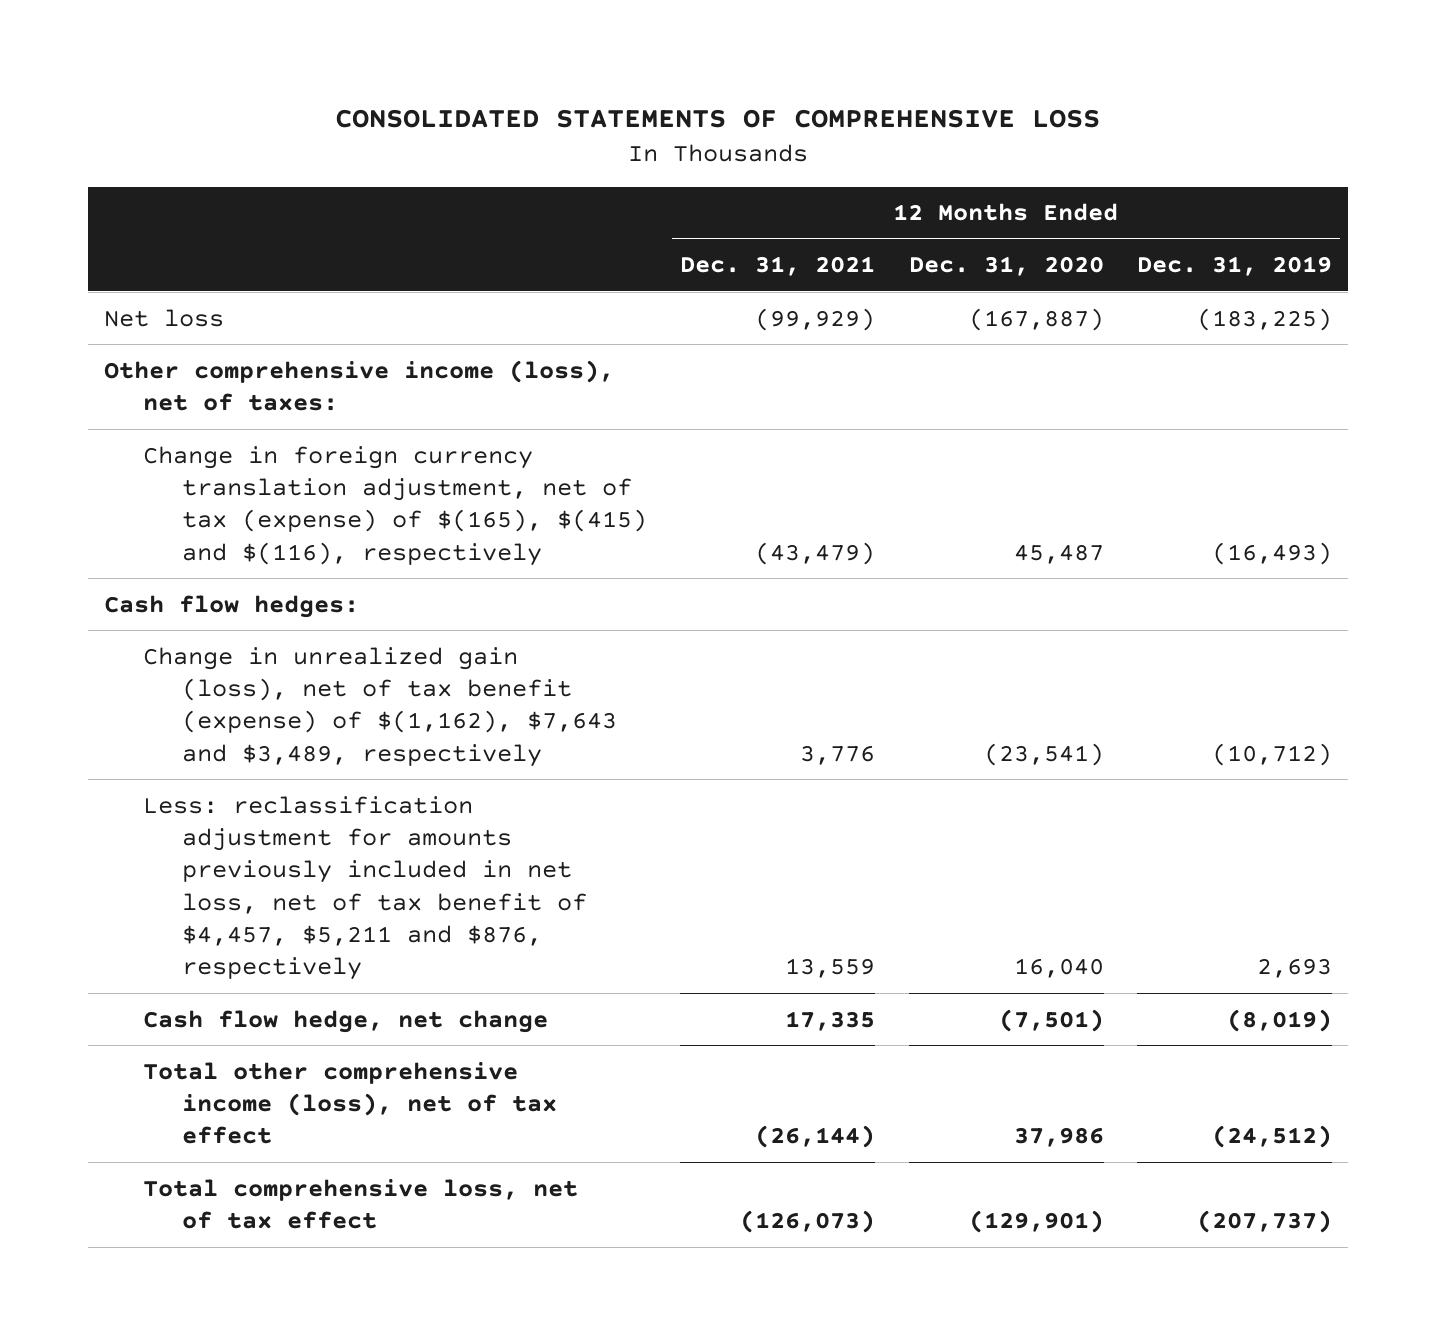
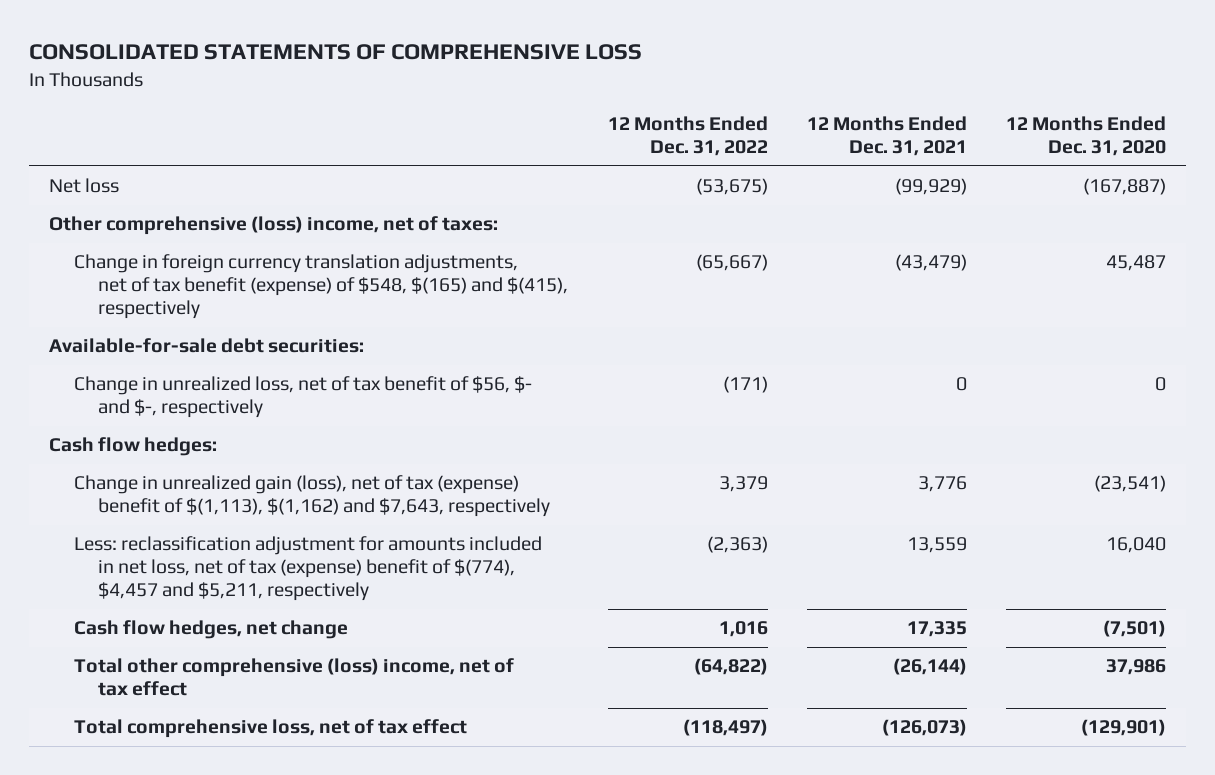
[1136,256,1332,277] Dec. 31, 2019 -> none
none -> [607,116,768,157] 12 Months Ended Dec. 31, 2022
[104,359,615,411] Other comprehensive income (loss), net of taxes: -> [48,216,498,236] Other comprehensive (loss) income, net of taxes:
[143,445,648,566] Change in foreign currency translation adjustment, net of tax (expense) of $(165), $(415) and $(116), respectively -> [73,254,569,320] Change in foreign currency translation adjustments, net of tax benefit (expense) of $548, $(165) and $(415), respectively
none -> [48,338,364,354] Available-for-sale debt securities:
none -> [73,376,532,419] Change in unrealized loss, net of tax benefit of $56, $- and $-, respectively
[143,646,618,767] Change in unrealized gain (loss), net of tax benefit (expense) of $(1,162), $7,643 and $3,489, respectively -> [73,475,551,518] Change in unrealized gain (loss), net of tax (expense) benefit of $(1,113), $(1,162) and $7,643, respectively
[143,795,588,981] Less: reclassification adjustment for amounts previously included in net loss, net of tax benefit of $4,457, $5,211 and $876, respectively -> [73,536,542,602] Less: reclassification adjustment for amounts included in net loss, net of tax (expense) benefit of $(774), $4,457 and $5,211, respectively
[143,1009,549,1033] Cash flow hedge, net change -> [73,620,348,640] Cash flow hedges, net change
[143,1061,558,1145] Total other comprehensive income (loss), net of tax effect -> [73,658,514,697] Total other comprehensive (loss) income, net of tax effect

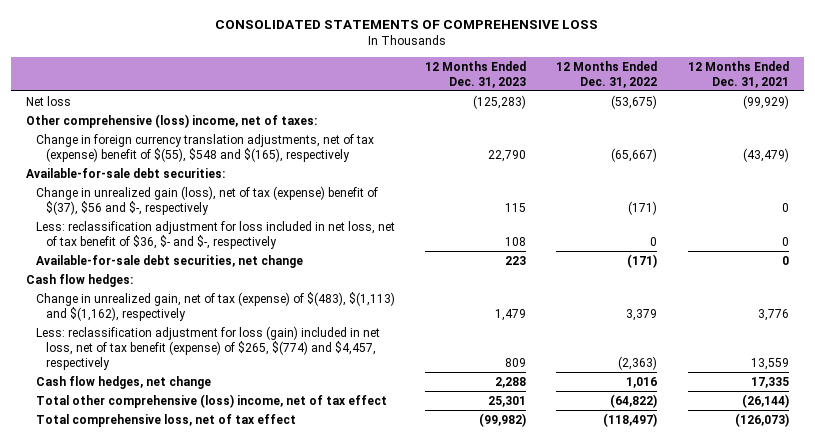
[1006,116,1167,157] 12 Months Ended Dec. 31, 2020 -> none
none -> [425,60,527,88] 12 Months Ended Dec. 31, 2023
[73,254,569,320] Change in foreign currency translation adjustments, net of tax benefit (expense) of $548, $(165) and $(415), respectively -> [35,133,374,162] Change in foreign currency translation adjustments, net of tax (expense) benefit of $(55), $548 and $(165), respectively
[73,376,532,419] Change in unrealized loss, net of tax benefit of $56, $- and $-, respectively -> [35,185,378,215] Change in unrealized gain (loss), net of tax (expense) benefit of $(37), $56 and $-, respectively
none -> [35,220,395,249] Less: reclassification adjustment for loss included in net loss, net of tax benefit of $36, $- and $-, respectively
none -> [35,254,303,268] Available-for-sale debt securities, net change
[73,475,551,518] Change in unrealized gain (loss), net of tax (expense) benefit of $(1,113), $(1,162) and $7,643, respectively -> [35,291,395,321] Change in unrealized gain, net of tax (expense) of $(483), $(1,113) and $(1,162), respectively
[73,536,542,602] Less: reclassification adjustment for amounts included in net loss, net of tax (expense) benefit of $(774), $4,457 and $5,211, respectively -> [35,325,380,370] Less: reclassification adjustment for loss (gain) included in net loss, net of tax benefit (expense) of $265, $(774) and $4,457, respectively

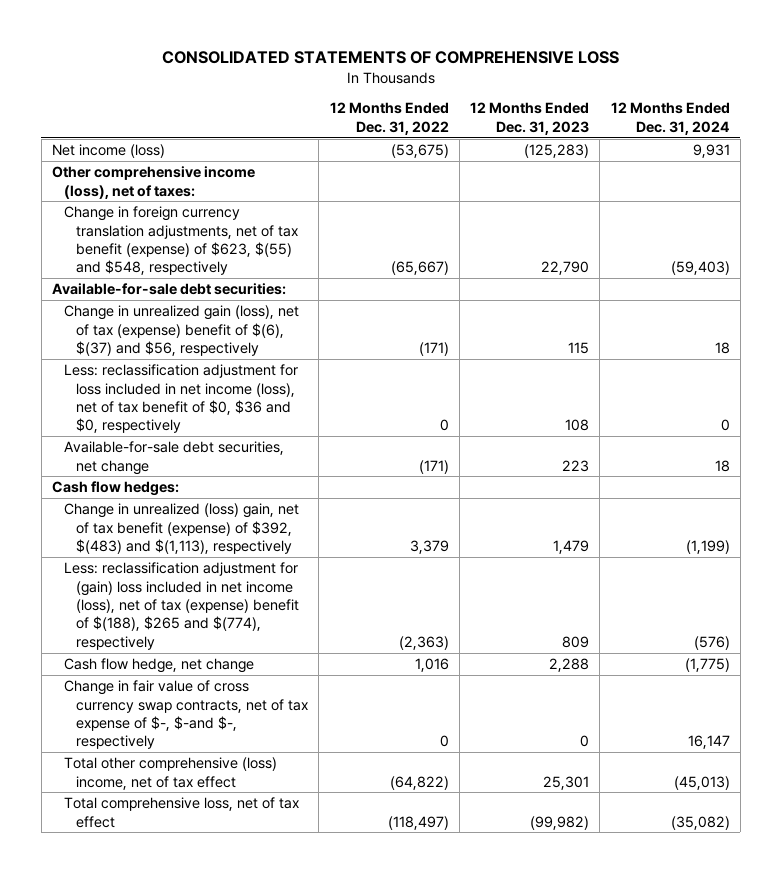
[687,60,789,88] 12 Months Ended Dec. 31, 2021 -> none
none -> [610,102,730,135] 12 Months Ended Dec. 31, 2024
[25,95,71,106] Net loss -> [51,144,165,159] Net income (loss)
[25,113,317,128] Other comprehensive (loss) income, net of taxes: -> [51,166,255,199] Other comprehensive income (loss), net of taxes:
[35,133,374,162] Change in foreign currency translation adjustments, net of tax (expense) benefit of $(55), $548 and $(165), respectively -> [63,206,299,276] Change in foreign currency translation adjustments, net of tax benefit (expense) of $623, $(55) and $548, respectively
[35,185,378,215] Change in unrealized gain (loss), net of tax (expense) benefit of $(37), $56 and $-, respectively -> [63,305,299,356] Change in unrealized gain (loss), net of tax (expense) benefit of $(6), $(37) and $56, respectively
[35,220,395,249] Less: reclassification adjustment for loss included in net loss, net of tax benefit of $36, $- and $-, respectively -> [63,364,298,434] Less: reclassification adjustment for loss included in net income (loss), net of tax benefit of $0, $36 and $0, respectively
[35,291,395,321] Change in unrealized gain, net of tax (expense) of $(483), $(1,113) and $(1,162), respectively -> [63,503,299,554] Change in unrealized (loss) gain, net of tax benefit (expense) of $392, $(483) and $(1,113), respectively
[35,325,380,370] Less: reclassification adjustment for loss (gain) included in net loss, net of tax benefit (expense) of $265, $(774) and $4,457, respectively -> [63,562,300,650] Less: reclassification adjustment for (gain) loss included in net income (loss), net of tax (expense) benefit of $(188), $265 and $(774), respectively
[35,375,211,389] Cash flow hedges, net change -> [63,658,254,674] Cash flow hedge, net change
none -> [63,680,309,750] Change in fair value of cross currency swap contracts, net of tax expense of $-, $-and $-, respectively

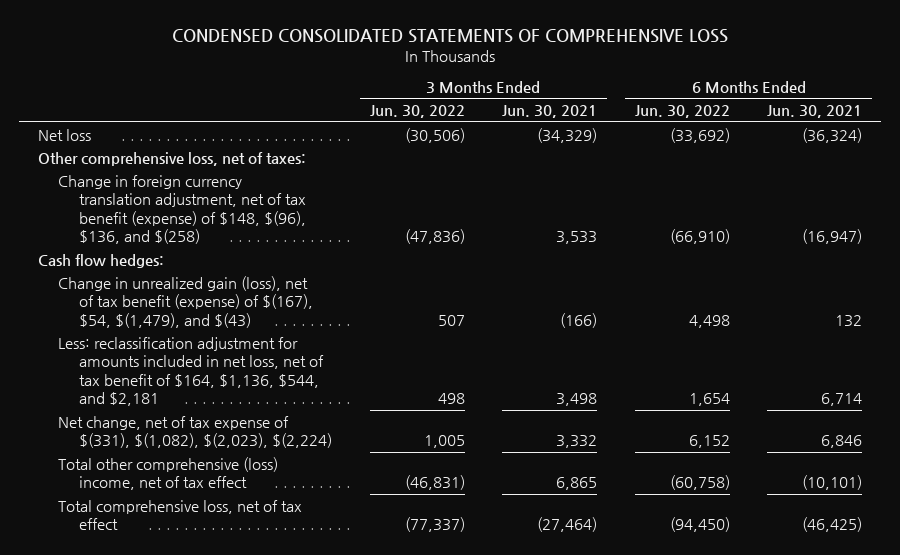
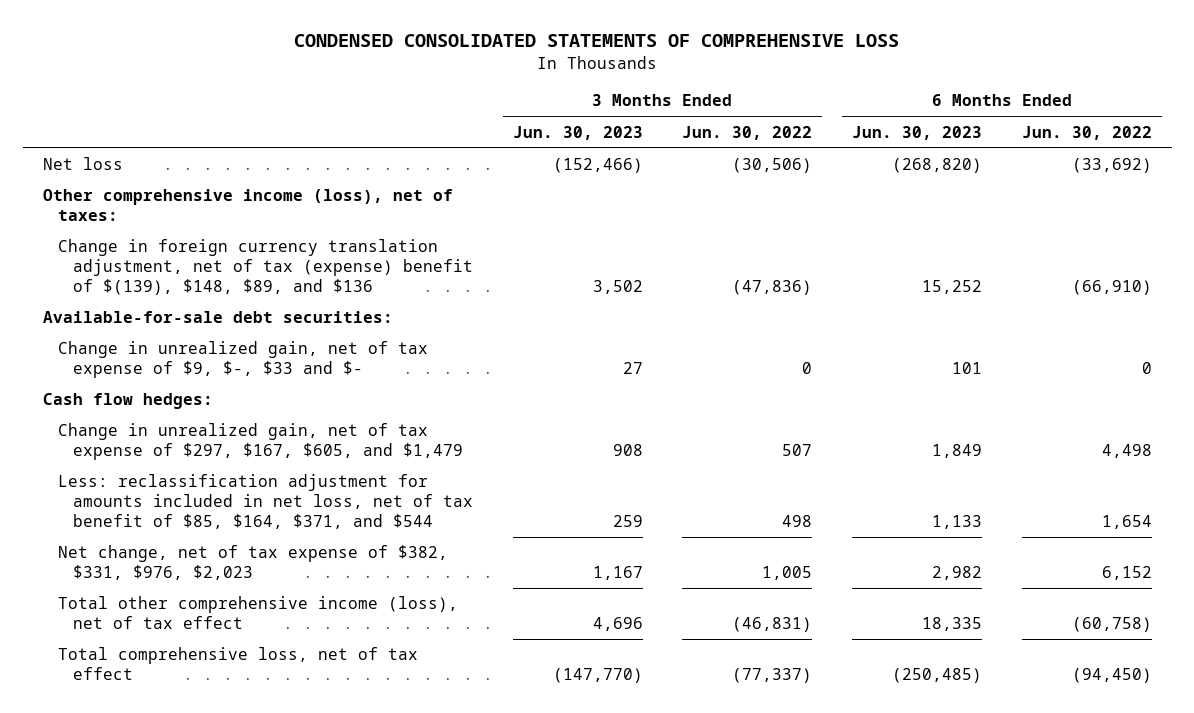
[502,104,598,118] Jun. 30, 2021 -> none
[767,104,863,118] Jun. 30, 2021 -> none
none -> [512,125,643,140] Jun. 30, 2023
none -> [852,125,983,140] Jun. 30, 2023
[37,151,306,166] Other comprehensive loss, net of taxes: -> [42,189,453,222] Other comprehensive income (loss), net of taxes:
[58,174,306,245] Change in foreign currency translation adjustment, net of tax benefit (expense) of $148, $(96), $136, and $(258) -> [57,239,473,296] Change in foreign currency translation adjustment, net of tax (expense) benefit of $(139), $148, $89, and $136
none -> [42,311,393,324] Available-for-sale debt securities:
none -> [57,341,428,379] Change in unrealized gain, net of tax expense of $9, $-, $33 and $-
[58,275,313,328] Change in unrealized gain (loss), net of tax benefit (expense) of $(167), $54, $(1,479), and $(43) -> [57,423,463,461] Change in unrealized gain, net of tax expense of $297, $167, $605, and $1,479
[58,336,324,407] Less: reclassification adjustment for amounts included in net loss, net of tax benefit of $164, $1,136, $544, and $2,181 -> [57,474,473,530] Less: reclassification adjustment for amounts included in net loss, net of tax benefit of $85, $164, $371, and $544
[58,415,332,449] Net change, net of tax expense of $(331), $(1,082), $(2,023), $(2,224) -> [57,545,448,581] Net change, net of tax expense of $382, $331, $976, $2,023
[58,456,279,491] Total other comprehensive (loss) income, net of tax effect -> [57,596,458,630] Total other comprehensive income (loss), net of tax effect

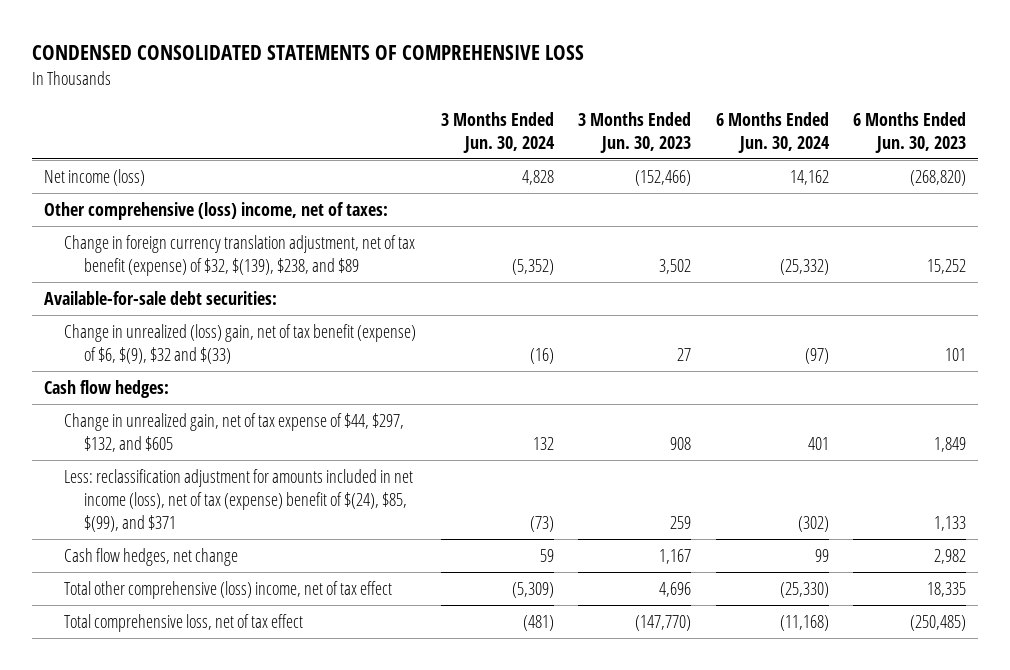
[682,125,813,140] Jun. 30, 2022 -> none
[1021,125,1152,140] Jun. 30, 2022 -> none
none -> [440,111,555,153] 3 Months Ended Jun. 30, 2024
none -> [715,111,830,153] 6 Months Ended Jun. 30, 2024
[42,157,123,171] Net loss -> [44,168,146,186] Net income (loss)
[42,189,453,222] Other comprehensive income (loss), net of taxes: -> [44,201,389,220] Other comprehensive (loss) income, net of taxes:
[57,239,473,296] Change in foreign currency translation adjustment, net of tax (expense) benefit of $(139), $148, $89, and $136 -> [64,234,416,276] Change in foreign currency translation adjustment, net of tax benefit (expense) of $32, $(139), $238, and $89
[57,341,428,379] Change in unrealized gain, net of tax expense of $9, $-, $33 and $- -> [64,323,417,364] Change in unrealized (loss) gain, net of tax benefit (expense) of $6, $(9), $32 and $(33)
[57,423,463,461] Change in unrealized gain, net of tax expense of $297, $167, $605, and $1,479 -> [64,412,405,452] Change in unrealized gain, net of tax expense of $44, $297, $132, and $605
[57,474,473,530] Less: reclassification adjustment for amounts included in net loss, net of tax benefit of $85, $164, $371, and $544 -> [64,468,414,532] Less: reclassification adjustment for amounts included in net income (loss), net of tax (expense) benefit of $(24), $85, $(99), and $371
[57,545,448,581] Net change, net of tax expense of $382, $331, $976, $2,023 -> [64,547,239,566] Cash flow hedges, net change
[57,596,458,630] Total other comprehensive income (loss), net of tax effect -> [64,580,393,599] Total other comprehensive (loss) income, net of tax effect

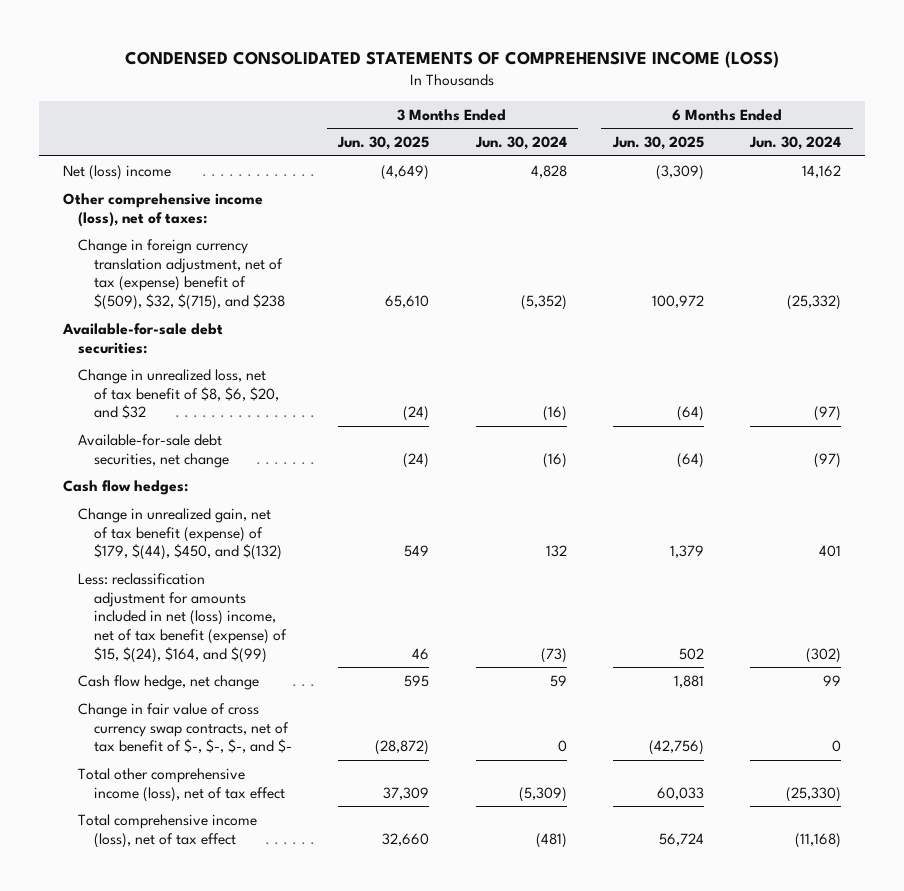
[31,45,584,61] CONDENSED CONSOLIDATED STATEMENTS OF COMPREHENSIVE LOSS -> [124,50,779,68] CONDENSED CONSOLIDATED STATEMENTS OF COMPREHENSIVE INCOME (LOSS)
[578,111,692,153] 3 Months Ended Jun. 30, 2023 -> none
[853,111,967,153] 6 Months Ended Jun. 30, 2023 -> none
none -> [337,136,430,151] Jun. 30, 2025
none -> [611,136,704,151] Jun. 30, 2025
[44,168,146,186] Net income (loss) -> [62,165,171,181] Net (loss) income
[44,201,389,220] Other comprehensive (loss) income, net of taxes: -> [62,193,263,227] Other comprehensive income (loss), net of taxes:
[64,234,416,276] Change in foreign currency translation adjustment, net of tax benefit (expense) of $32, $(139), $238, and $89 -> [78,239,285,311] Change in foreign currency translation adjustment, net of tax (expense) benefit of $(509), $32, $(715), and $238
[64,323,417,364] Change in unrealized (loss) gain, net of tax benefit (expense) of $6, $(9), $32 and $(33) -> [78,369,279,420] Change in unrealized loss, net of tax benefit of $8, $6, $20, and $32
none -> [78,434,229,468] Available-for-sale debt securities, net change
[64,412,405,452] Change in unrealized gain, net of tax expense of $44, $297, $132, and $605 -> [78,508,282,561] Change in unrealized gain, net of tax benefit (expense) of $179, $(44), $450, and $(132)
[64,468,414,532] Less: reclassification adjustment for amounts included in net income (loss), net of tax (expense) benefit of $(24), $85, $(99), and $371 -> [78,573,287,663] Less: reclassification adjustment for amounts included in net (loss) income, net of tax benefit (expense) of $15, $(24), $164, and $(99)
[64,547,239,566] Cash flow hedges, net change -> [78,675,260,691] Cash flow hedge, net change
none -> [78,703,292,754] Change in fair value of cross currency swap contracts, net of tax benefit of $-, $-, $-, and $-
[64,580,393,599] Total other comprehensive (loss) income, net of tax effect -> [78,768,285,802] Total other comprehensive income (loss), net of tax effect
[64,613,304,632] Total comprehensive loss, net of tax effect -> [78,814,258,848] Total comprehensive income (loss), net of tax effect

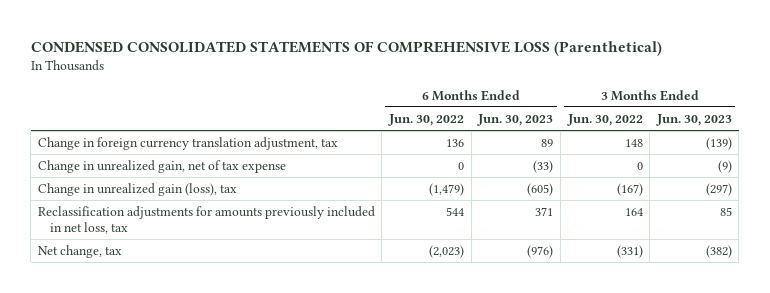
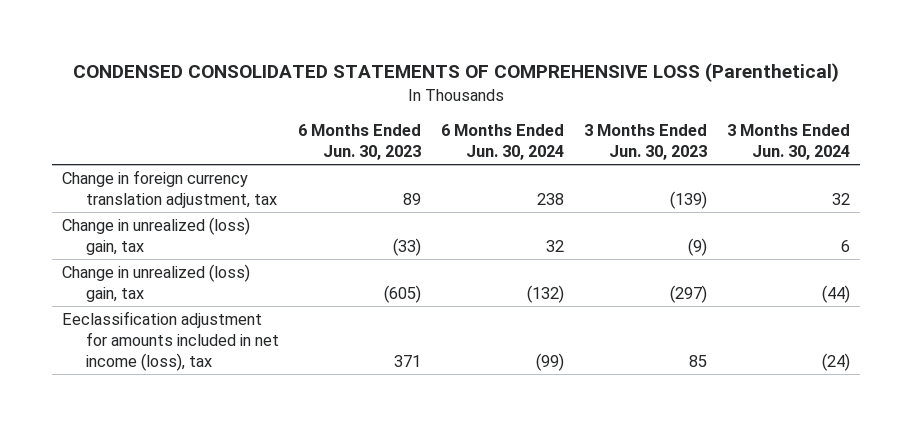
[388,113,465,126] Jun. 30, 2022 -> none
[566,113,643,126] Jun. 30, 2022 -> none
none -> [441,124,565,161] 6 Months Ended Jun. 30, 2024
none -> [726,124,850,161] 3 Months Ended Jun. 30, 2024
[37,245,122,259] Net change, tax -> none
[37,160,286,174] Change in unrealized gain, net of tax expense -> [62,216,251,255] Change in unrealized (loss) gain, tax
[37,183,237,197] Change in unrealized gain (loss), tax -> [62,263,251,302] Change in unrealized (loss) gain, tax
[37,206,375,234] Reclassification adjustments for amounts previously included in net loss, tax -> [62,310,279,372] Eeclassification adjustment for amounts included in net income (loss), tax

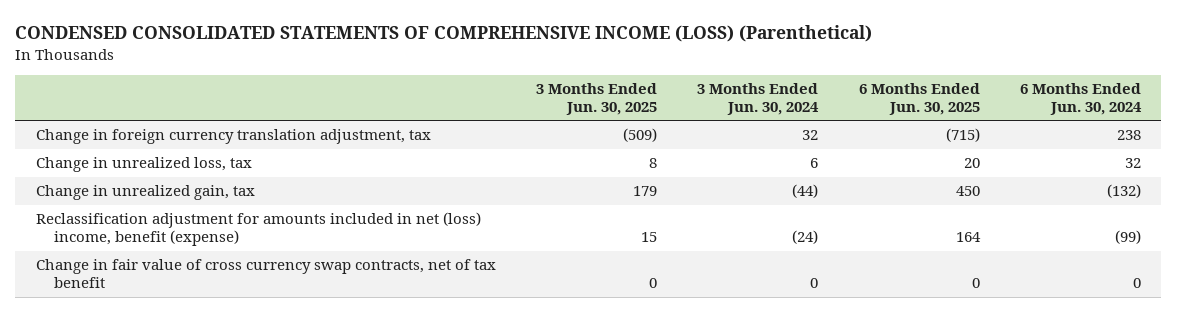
[73,63,840,83] CONDENSED CONSOLIDATED STATEMENTS OF COMPREHENSIVE LOSS (Parenthetical) -> [15,25,873,43] CONDENSED CONSOLIDATED STATEMENTS OF COMPREHENSIVE INCOME (LOSS) (Parenthetical)
[298,124,422,161] 6 Months Ended Jun. 30, 2023 -> none
[583,124,707,161] 3 Months Ended Jun. 30, 2023 -> none
none -> [535,83,657,115] 3 Months Ended Jun. 30, 2025
none -> [858,83,980,115] 6 Months Ended Jun. 30, 2025
[62,216,251,255] Change in unrealized (loss) gain, tax -> [35,157,252,173] Change in unrealized loss, tax
[62,263,251,302] Change in unrealized (loss) gain, tax -> [35,185,255,201] Change in unrealized gain, tax
[62,310,279,372] Eeclassification adjustment for amounts included in net income (loss), tax -> [35,212,481,247] Reclassification adjustment for amounts included in net (loss) income, benefit (expense)
none -> [35,259,496,289] Change in fair value of cross currency swap contracts, net of tax benefit

